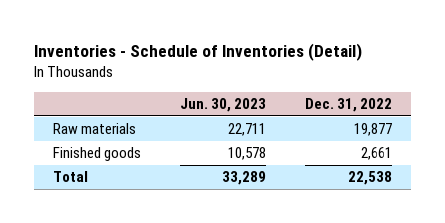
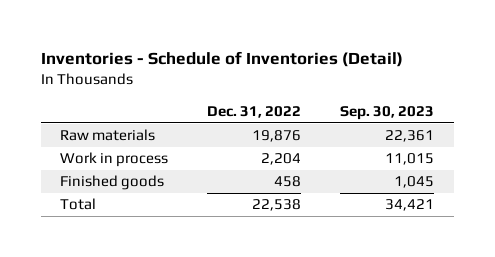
[180,98,267,113] Jun. 30, 2023 -> none
none -> [340,105,435,120] Sep. 30, 2023
[354,123,393,137] 19,877 -> [252,130,302,143] 19,876
none -> [60,152,169,168] Work in process
[361,147,393,161] 2,661 -> [274,176,302,188] 458

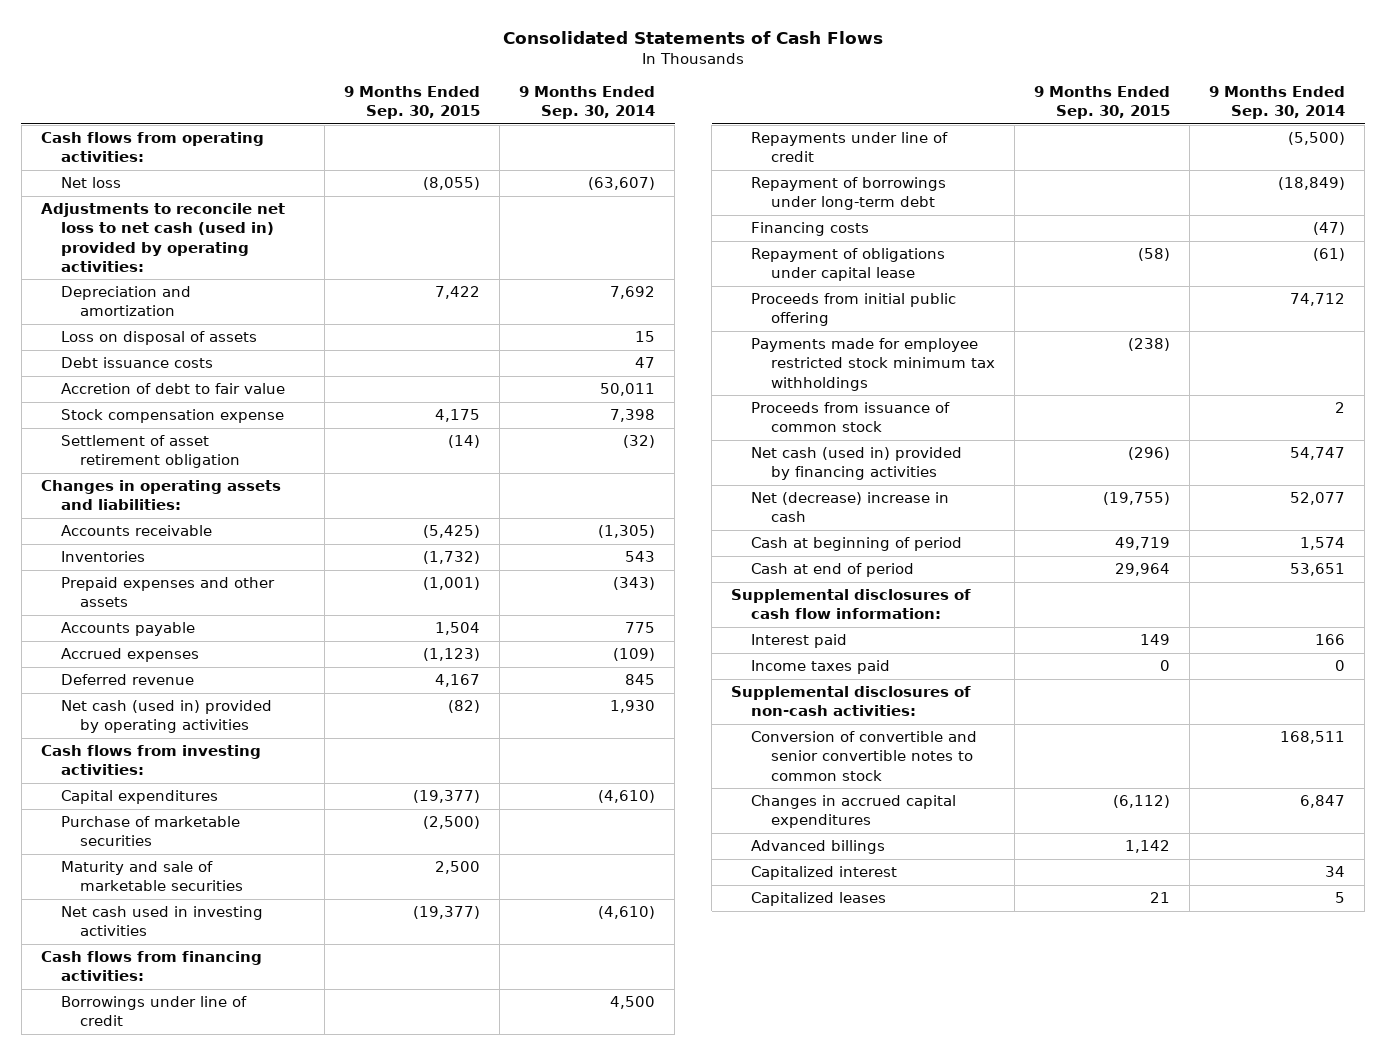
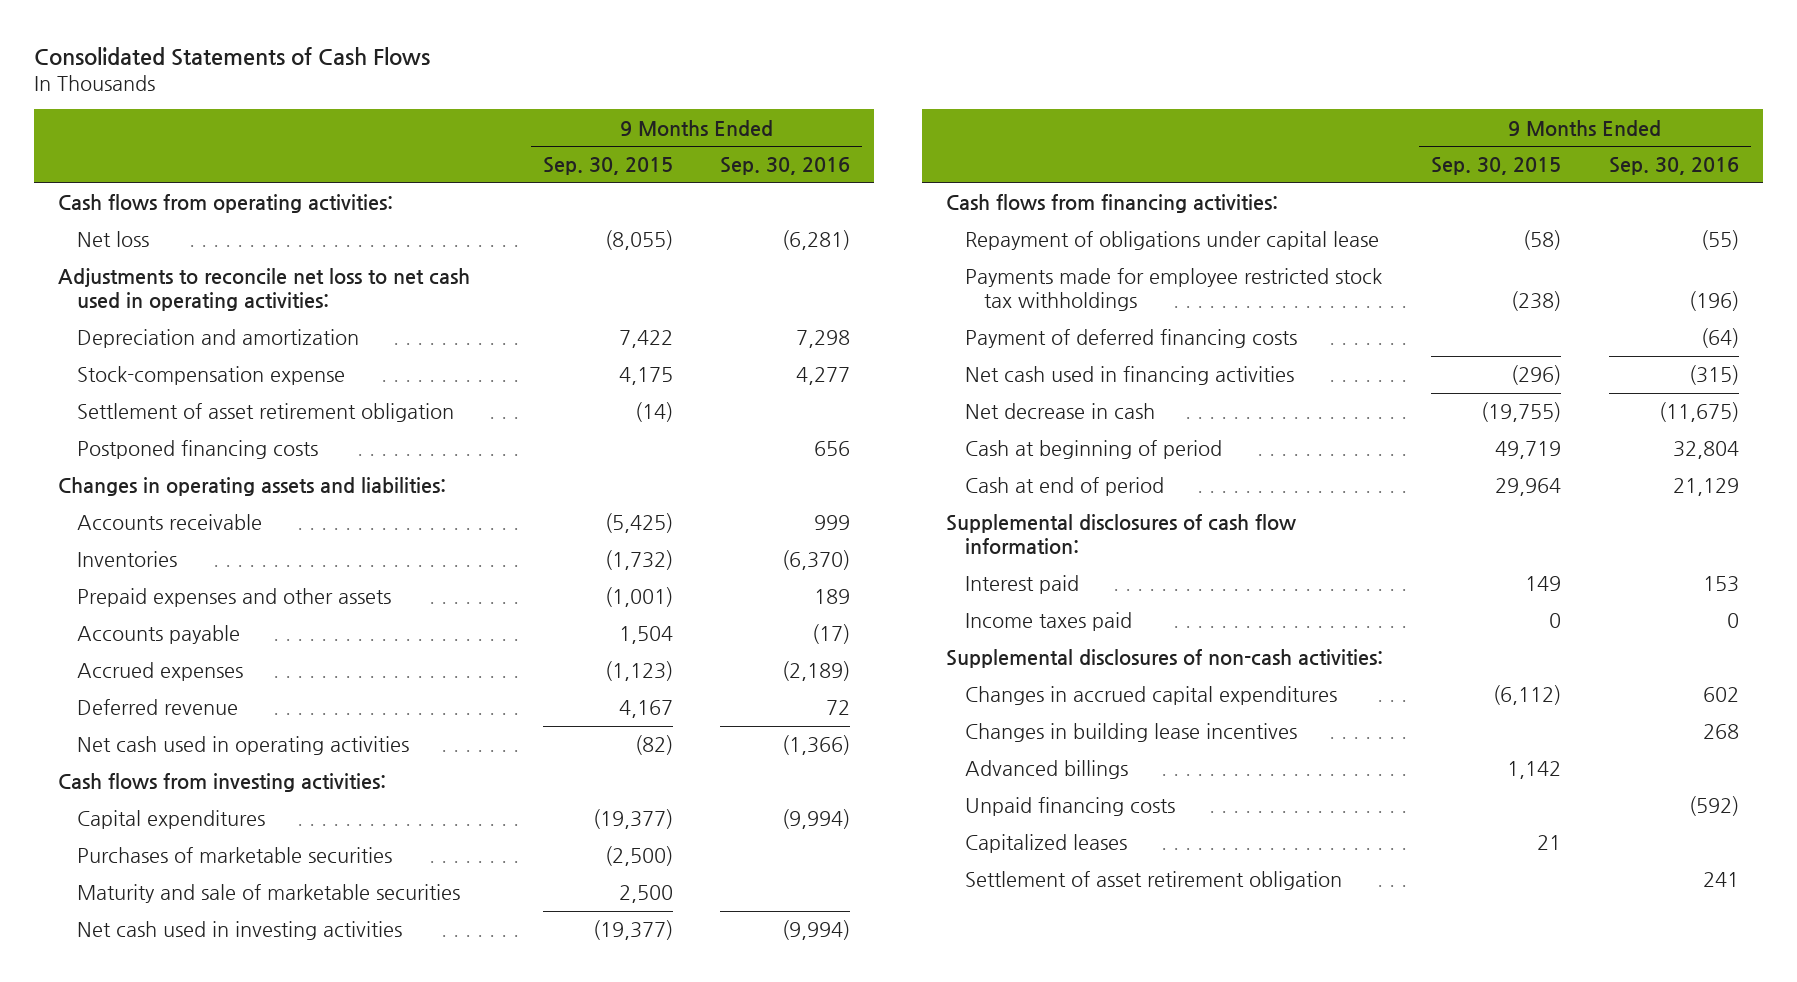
[519,86,656,120] 9 Months Ended Sep. 30, 2014 -> none
none -> [720,157,851,176] Sep. 30, 2016
[41,203,286,272] Adjustments to reconcile net loss to net cash (used in) provided by operating activities: -> [58,268,471,312] Adjustments to reconcile net loss to net cash used in operating activities:
[60,331,257,346] Loss on disposal of assets -> none
[60,357,213,369] Debt issuance costs -> none
[60,383,285,395] Accretion of debt to fair value -> none
[60,409,284,424] Stock compensation expense -> [77,366,346,386] Stock-compensation expense
none -> [77,440,319,460] Postponed financing costs
[60,700,272,734] Net cash (used in) provided by operating activities -> [77,736,410,756] Net cash used in operating activities
[60,816,240,847] Purchase of marketable securities -> [77,847,393,864] Purchases of marketable securities
[60,996,247,1027] Borrowings under line of credit -> none
[751,132,949,163] Repayments under line of credit -> none
[751,177,947,211] Repayment of borrowings under long-term debt -> none
[751,222,870,237] Financing costs -> none
[751,293,957,327] Proceeds from initial public offering -> none
[751,402,951,433] Proceeds from issuance of common stock -> none
[751,338,995,391] Payments made for employee restricted stock minimum tax withholdings -> [965,268,1383,312] Payments made for employee restricted stock tax withholdings
none -> [965,329,1298,349] Payment of deferred financing costs
[751,447,963,481] Net cash (used in) provided by financing activities -> [965,366,1295,386] Net cash used in financing activities
[751,492,950,523] Net (decrease) increase in cash -> [965,403,1156,420] Net decrease in cash
[751,731,978,781] Conversion of convertible and senior convertible notes to common stock -> none
none -> [965,723,1298,743] Changes in building lease incentives
[751,866,898,881] Capitalized interest -> none
none -> [965,797,1176,817] Unpaid financing costs
none -> [965,871,1343,891] Settlement of asset retirement obligation

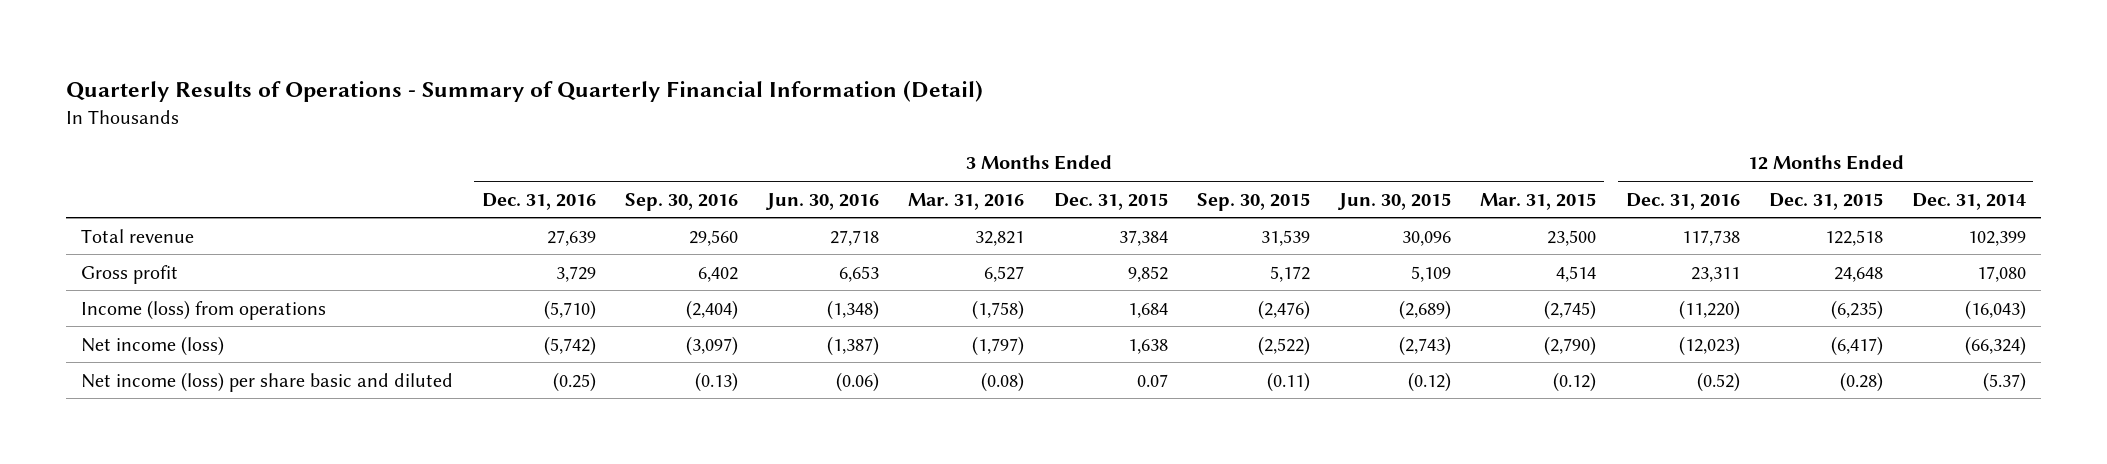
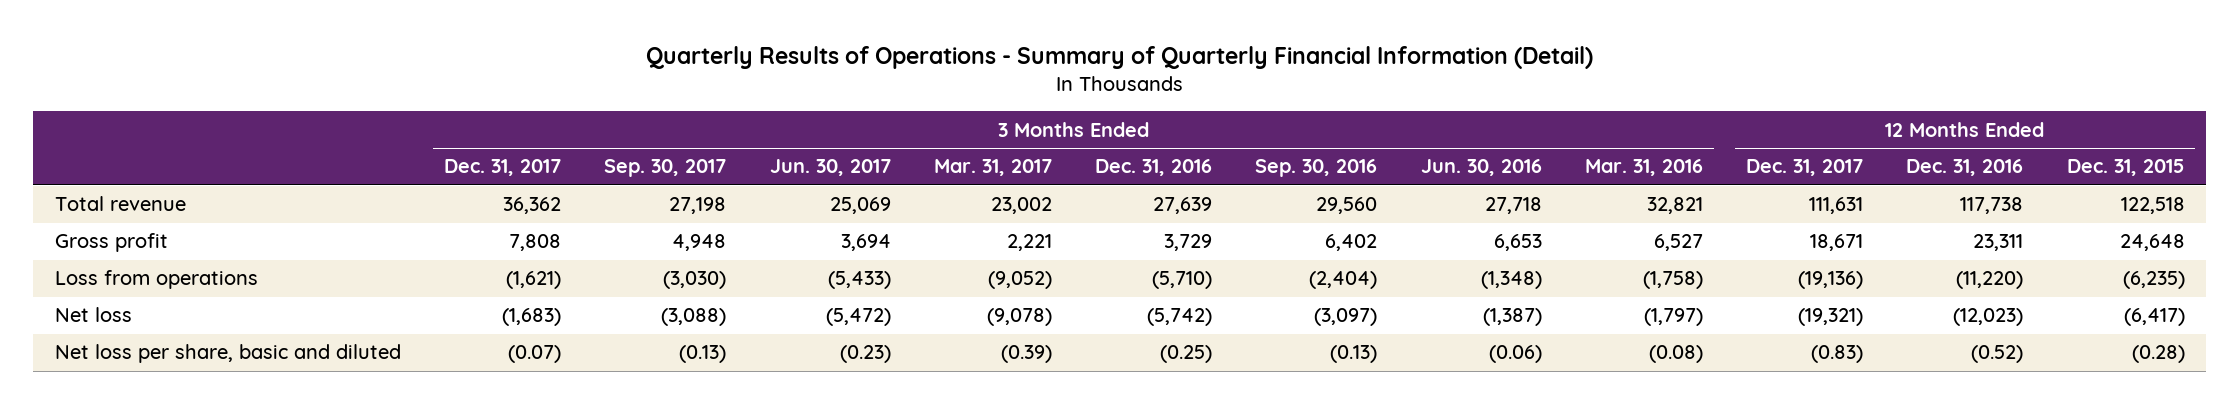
[1053,192,1168,210] Dec. 31, 2015 -> none
[1196,192,1310,211] Sep. 30, 2015 -> none
[1337,192,1452,210] Jun. 30, 2015 -> none
[1480,192,1597,210] Mar. 31, 2015 -> none
[1912,192,2027,210] Dec. 31, 2014 -> none
none -> [444,159,562,177] Dec. 31, 2017
none -> [604,159,727,178] Sep. 30, 2017
none -> [769,159,891,177] Jun. 30, 2017
none -> [933,159,1052,177] Mar. 31, 2017
none -> [1746,159,1864,177] Dec. 31, 2017
[80,299,326,320] Income (loss) from operations -> [54,270,258,290] Loss from operations
[80,335,224,356] Net income (loss) -> [54,307,132,323] Net loss
[80,371,453,392] Net income (loss) per share basic and diluted -> [54,344,401,364] Net loss per share, basic and diluted

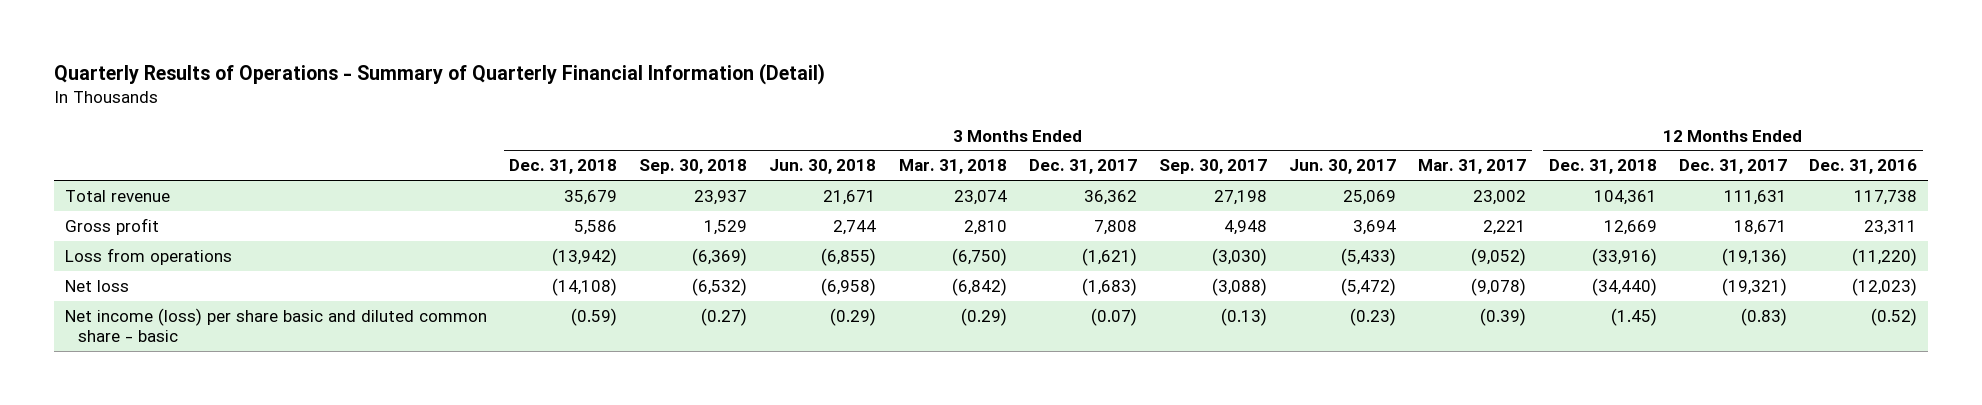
[1095,159,1213,177] Dec. 31, 2016 -> none
[1255,159,1378,178] Sep. 30, 2016 -> none
[1420,159,1542,177] Jun. 30, 2016 -> none
[1584,159,1703,177] Mar. 31, 2016 -> none
[2066,159,2185,177] Dec. 31, 2015 -> none
none -> [509,159,618,175] Dec. 31, 2018
none -> [639,159,748,175] Sep. 30, 2018
none -> [769,159,877,175] Jun. 30, 2018
none -> [898,159,1007,175] Mar. 31, 2018
none -> [1548,159,1657,175] Dec. 31, 2018
[54,344,401,364] Net loss per share, basic and diluted -> [64,308,487,342] Net income (loss) per share basic and diluted common share - basic

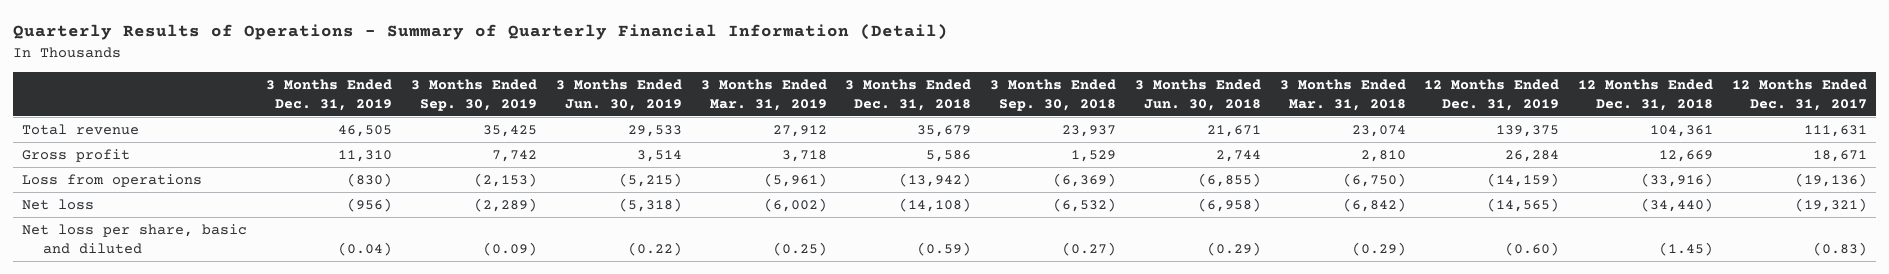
[1028,159,1137,175] Dec. 31, 2017 -> none
[1159,159,1268,175] Sep. 30, 2017 -> none
[1289,159,1397,175] Jun. 30, 2017 -> none
[1418,159,1527,175] Mar. 31, 2017 -> none
[1809,159,1918,175] Dec. 31, 2016 -> none
none -> [266,78,393,111] 3 Months Ended Dec. 31, 2019
none -> [410,78,537,111] 3 Months Ended Sep. 30, 2019
none -> [555,78,682,111] 3 Months Ended Jun. 30, 2019
none -> [700,78,827,111] 3 Months Ended Mar. 31, 2019
none -> [1424,78,1560,111] 12 Months Ended Dec. 31, 2019
[64,308,487,342] Net income (loss) per share basic and diluted common share - basic -> [22,223,248,254] Net loss per share, basic and diluted

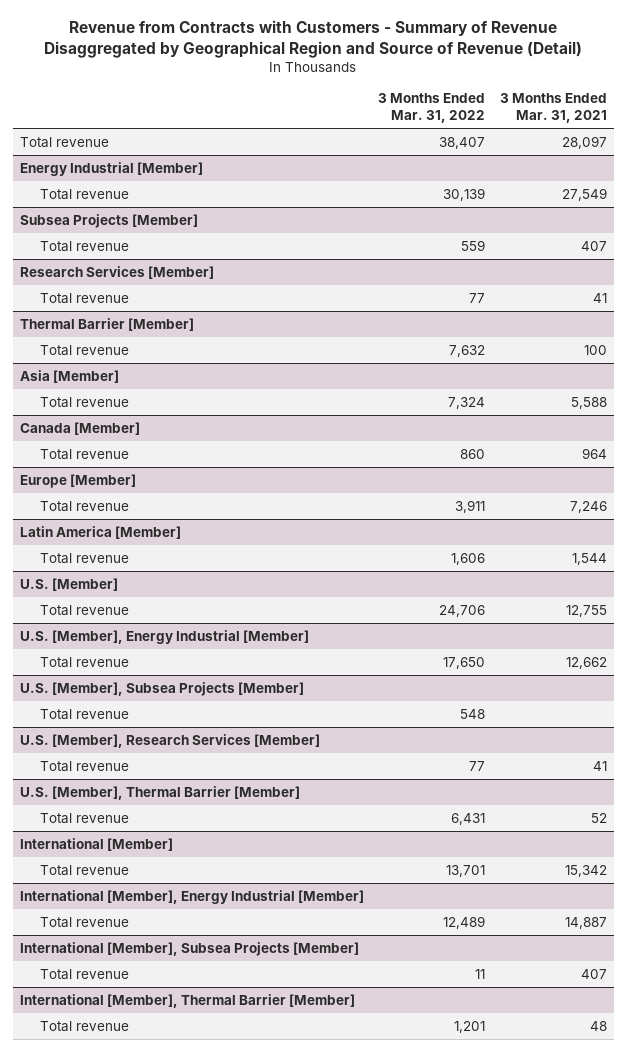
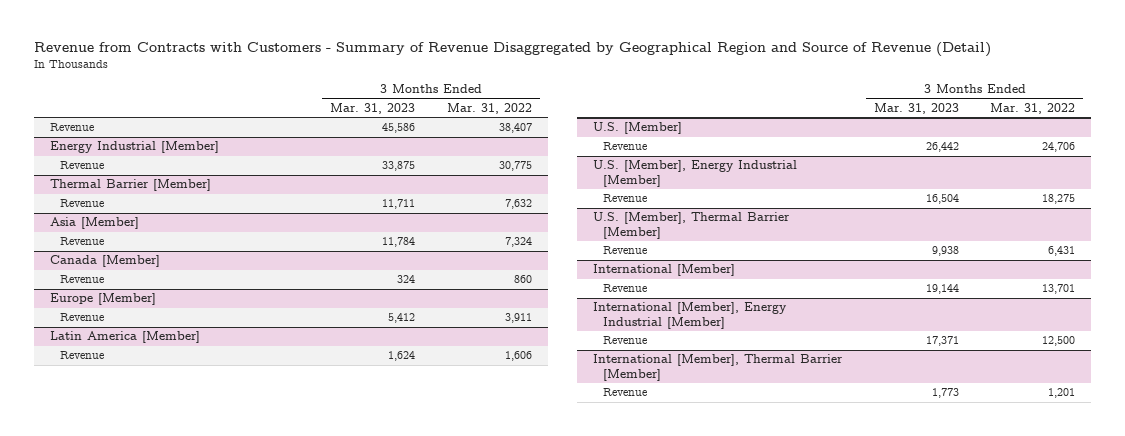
[499,93,607,124] 3 Months Ended Mar. 31, 2021 -> none
none -> [330,102,416,114] Mar. 31, 2023
[20,136,110,148] Total revenue -> [49,123,94,132] Revenue
[20,213,199,228] Subsea Projects [Member] -> none
[39,240,129,252] Total revenue -> none
[20,265,215,279] Research Services [Member] -> none
[39,292,129,304] Total revenue -> none
[39,188,129,200] Total revenue -> [59,161,104,170] Revenue
[443,187,486,201] 30,139 -> [498,161,532,172] 30,775
[39,344,129,356] Total revenue -> [59,199,104,208] Revenue
[39,396,129,408] Total revenue -> [59,237,104,246] Revenue
[39,448,129,460] Total revenue -> [59,275,104,284] Revenue
[39,500,129,512] Total revenue -> [59,313,104,322] Revenue
[39,552,129,564] Total revenue -> [59,351,104,360] Revenue
[39,604,129,616] Total revenue -> [603,142,648,151] Revenue
[20,681,305,696] U.S. [Member], Subsea Projects [Member] -> none
[39,708,129,720] Total revenue -> none
[20,733,321,748] U.S. [Member], Research Services [Member] -> none
[39,760,129,772] Total revenue -> none
[39,656,129,668] Total revenue -> [603,194,648,203] Revenue
[443,656,486,669] 17,650 -> [1042,194,1076,205] 18,275
[39,812,129,824] Total revenue -> [603,246,648,255] Revenue
[39,864,129,876] Total revenue -> [603,284,648,293] Revenue
[20,941,360,956] International [Member], Subsea Projects [Member] -> none
[39,968,129,980] Total revenue -> none
[39,916,129,928] Total revenue -> [603,336,648,345] Revenue
[443,915,486,929] 12,489 -> [1042,336,1076,347] 12,500
[39,1020,129,1032] Total revenue -> [603,388,648,397] Revenue

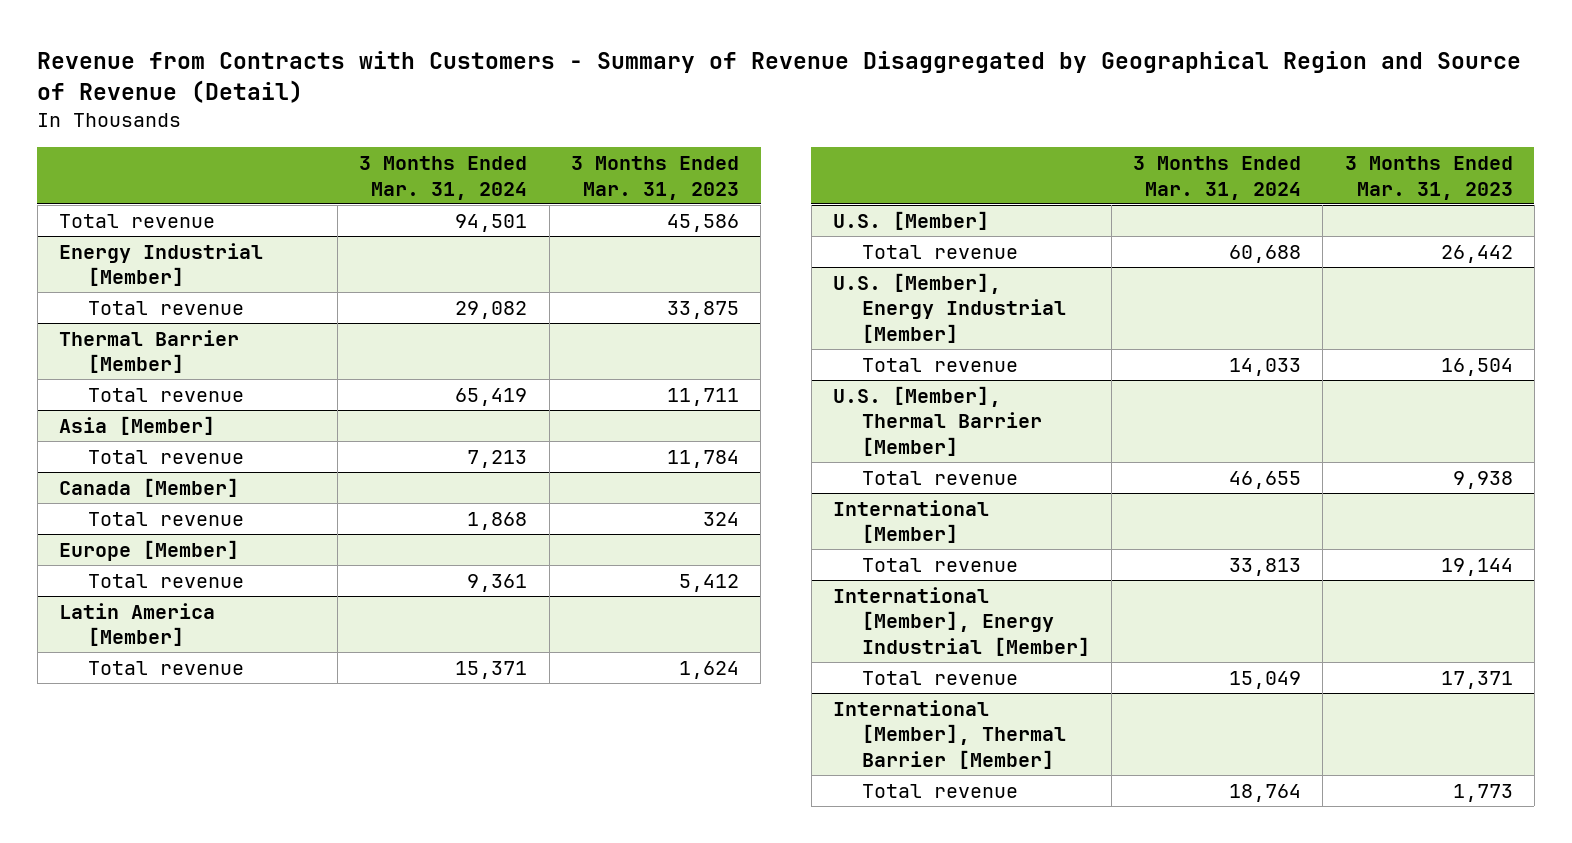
[446,102,532,114] Mar. 31, 2022 -> none
none -> [359,156,528,200] 3 Months Ended Mar. 31, 2024
[49,123,94,132] Revenue -> [58,213,215,228] Total revenue
[59,161,104,170] Revenue -> [87,300,244,315] Total revenue
[59,199,104,208] Revenue -> [87,387,244,402] Total revenue
[59,237,104,246] Revenue -> [87,449,244,464] Total revenue
[59,275,104,284] Revenue -> [87,511,244,526] Total revenue
[59,313,104,322] Revenue -> [87,573,244,588] Total revenue
[59,351,104,360] Revenue -> [87,660,244,675] Total revenue
[603,142,648,151] Revenue -> [861,244,1018,259] Total revenue
[603,194,648,203] Revenue -> [861,357,1018,372] Total revenue
[603,246,648,255] Revenue -> [861,470,1018,485] Total revenue
[603,284,648,293] Revenue -> [861,557,1018,572] Total revenue
[603,336,648,345] Revenue -> [861,670,1018,685] Total revenue
[603,388,648,397] Revenue -> [861,783,1018,798] Total revenue

